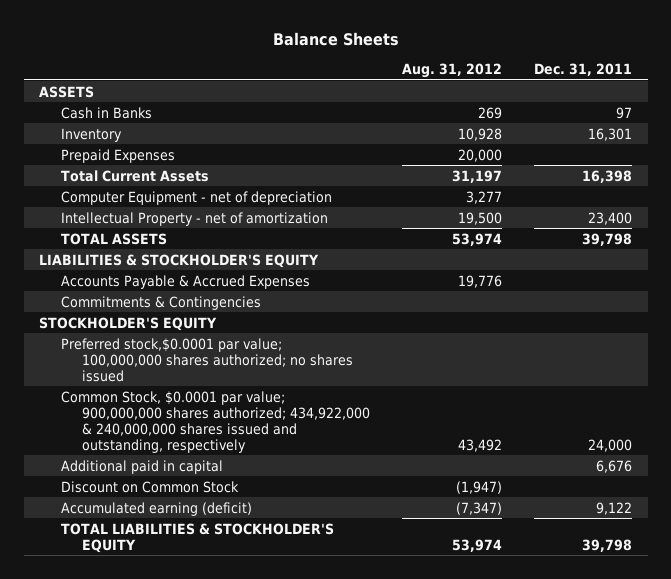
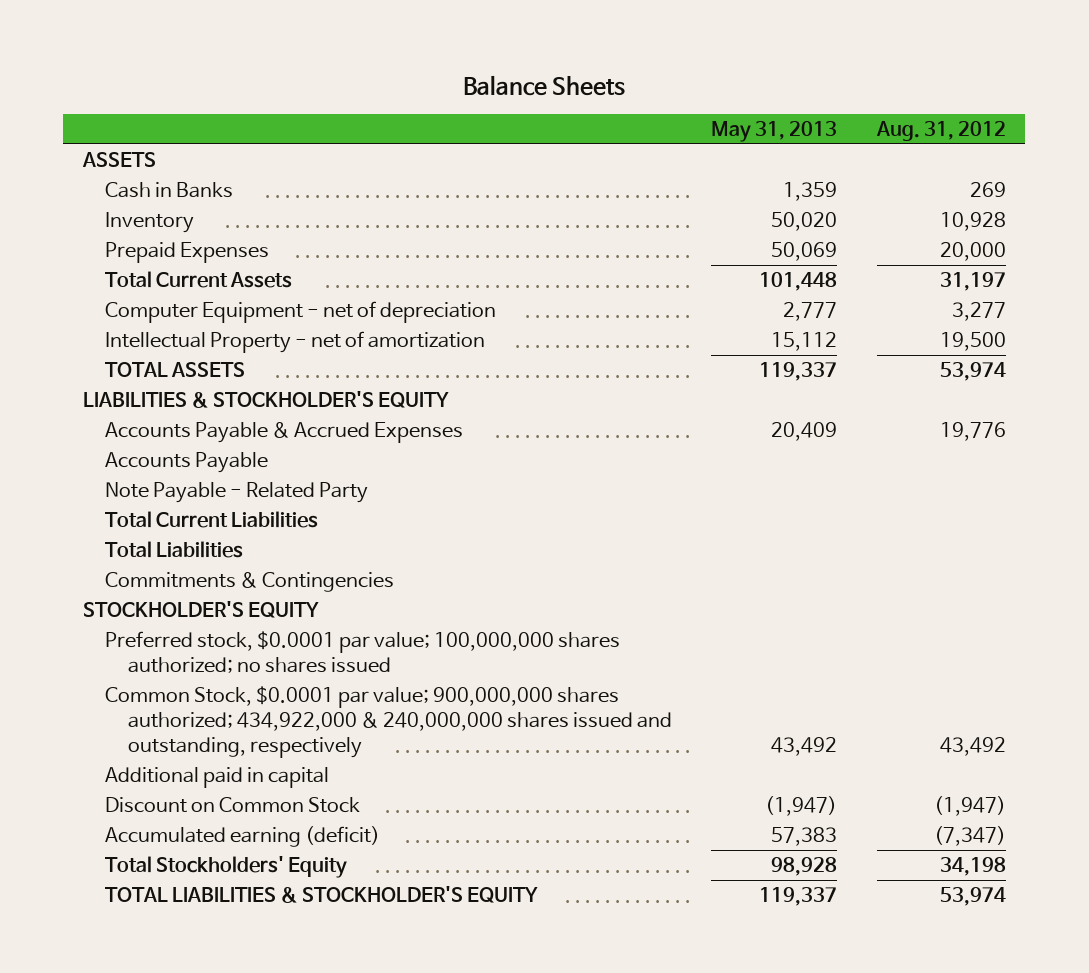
[533,63,632,77] Dec. 31, 2011 -> none
none -> [711,120,838,142] May 31, 2013
none -> [105,452,269,474] Accounts Payable
none -> [105,482,369,504] Note Payable - Related Party
none -> [105,511,319,529] Total Current Liabilities
none -> [105,541,244,559] Total Liabilities
[60,337,354,382] Preferred stock,$0.0001 par value; 100,000,000 shares authorized; no shares issued -> [105,631,621,674] Preferred stock, $0.0001 par value; 100,000,000 shares authorized; no shares issued
none -> [105,856,348,879] Total Stockholders' Equity

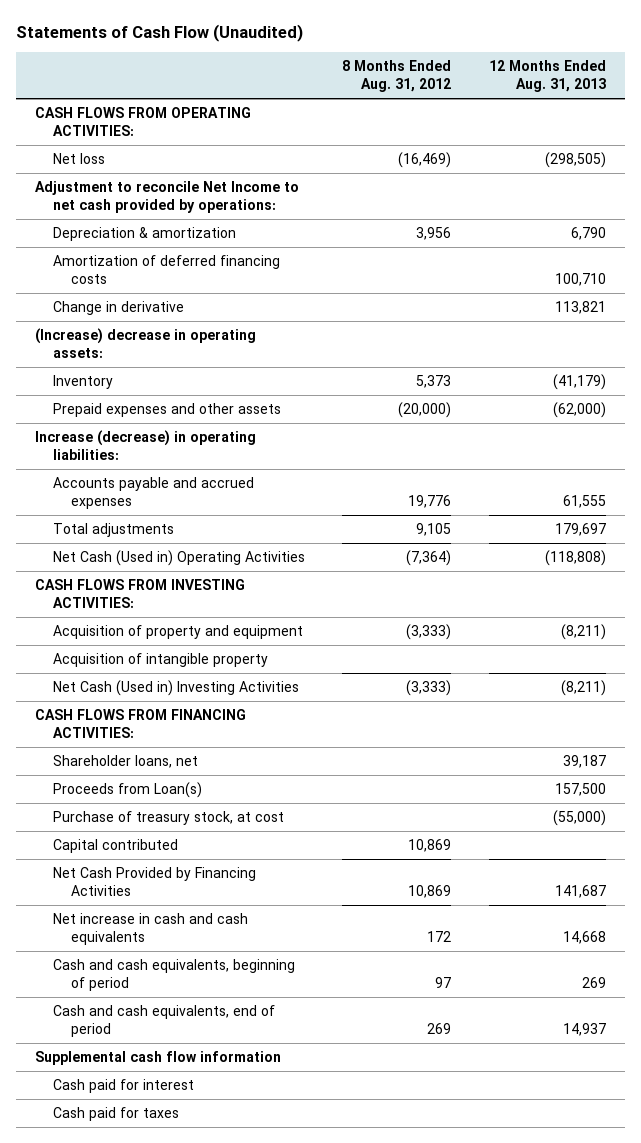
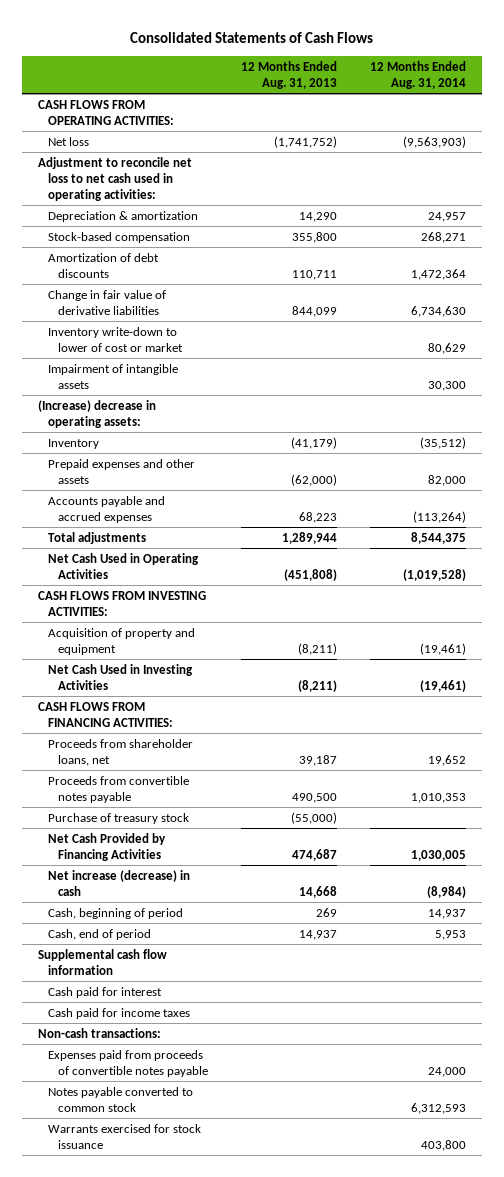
[16,24,304,43] Statements of Cash Flow (Unaudited) -> [129,31,373,43] Consolidated Statements of Cash Flows
[342,60,452,93] 8 Months Ended Aug. 31, 2012 -> none
none -> [369,60,466,89] 12 Months Ended Aug. 31, 2014
[544,151,606,168] (298,505) -> [273,136,337,149] (1,741,752)
[34,180,299,214] Adjustment to reconcile Net Income to net cash provided by operations: -> [38,157,193,202] Adjustment to reconcile net loss to net cash used in operating activities:
[570,226,606,240] 6,790 -> [298,212,337,223] 14,290
none -> [48,232,191,244] Stock-based compensation
[52,254,280,285] Amortization of deferred financing costs -> [48,253,160,279] Amortization of debt discounts
[554,273,606,287] 100,710 -> [291,270,337,281] 110,711
[52,300,184,315] Change in derivative -> [48,290,167,316] Change in fair value of derivative liabilities
[554,300,606,314] 113,821 -> [291,306,337,318] 844,099
none -> [48,327,184,353] Inventory write-down to lower of cost or market
none -> [48,364,179,390] Impairment of intangible assets
[34,429,256,461] Increase (decrease) in operating liabilities: -> none
[562,495,606,509] 61,555 -> [298,512,337,524] 68,223
[554,522,606,536] 179,697 -> [281,532,337,545] 1,289,944
[52,549,305,566] Net Cash (Used in) Operating Activities -> [48,553,200,580] Net Cash Used in Operating Activities
[544,549,606,566] (118,808) -> [283,569,337,582] (451,808)
[52,652,268,667] Acquisition of intangible property -> none
[52,679,299,696] Net Cash (Used in) Investing Activities -> [48,664,194,691] Net Cash Used in Investing Activities
[52,754,198,768] Shareholder loans, net -> none
[52,838,178,853] Capital contributed -> none
[52,781,202,798] Proceeds from Loan(s) -> [48,739,194,767] Proceeds from shareholder loans, net
[554,782,606,796] 157,500 -> [298,755,337,767] 39,187
none -> [48,776,190,804] Proceeds from convertible notes payable
[52,810,284,825] Purchase of treasury stock, at cost -> [48,813,190,825] Purchase of treasury stock
[554,885,606,899] 141,687 -> [291,849,337,862] 474,687
[52,912,248,946] Net increase in cash and cash equivalents -> [48,870,191,897] Net increase (decrease) in cash
[52,958,295,992] Cash and cash equivalents, beginning of period -> [48,908,184,920] Cash, beginning of period
[52,1004,275,1038] Cash and cash equivalents, end of period -> [48,929,152,941] Cash, end of period
[52,1106,179,1121] Cash paid for taxes -> [48,1008,191,1020] Cash paid for income taxes
none -> [38,1028,162,1039] Non-cash transactions:
none -> [48,1050,209,1078] Expenses paid from proceeds of convertible notes payable
none -> [48,1087,194,1113] Notes payable converted to common stock
none -> [48,1124,202,1150] Warrants exercised for stock issuance

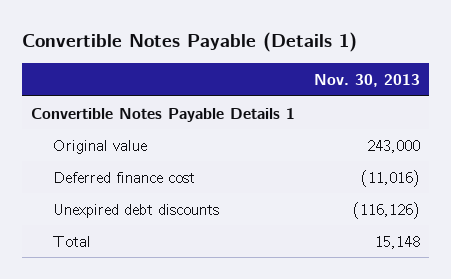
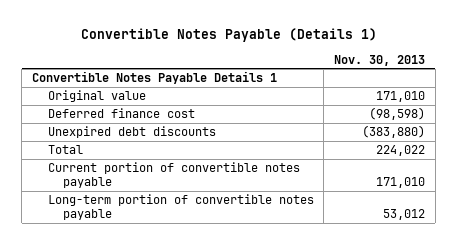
[367,139,421,153] 243,000 -> [376,90,426,102] 171,010
[361,169,421,187] (11,016) -> [369,106,426,120] (98,598)
[353,201,421,219] (116,126) -> [362,124,426,138] (383,880)
[375,235,421,249] 15,148 -> [376,144,426,156] 224,022
none -> [47,161,300,188] Current portion of convertible notes payable
none -> [47,193,314,220] Long-term portion of convertible notes payable

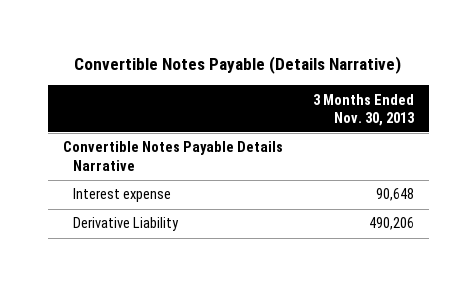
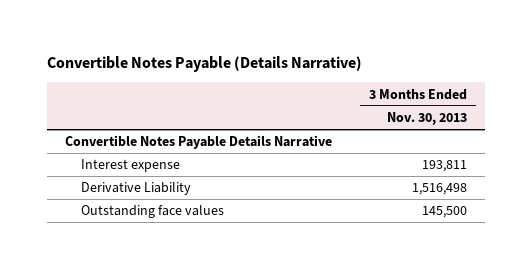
[375,188,414,202] 90,648 -> [421,160,467,173] 193,811
[368,217,414,231] 490,206 -> [411,183,467,196] 1,516,498
none -> [81,205,225,219] Outstanding face values

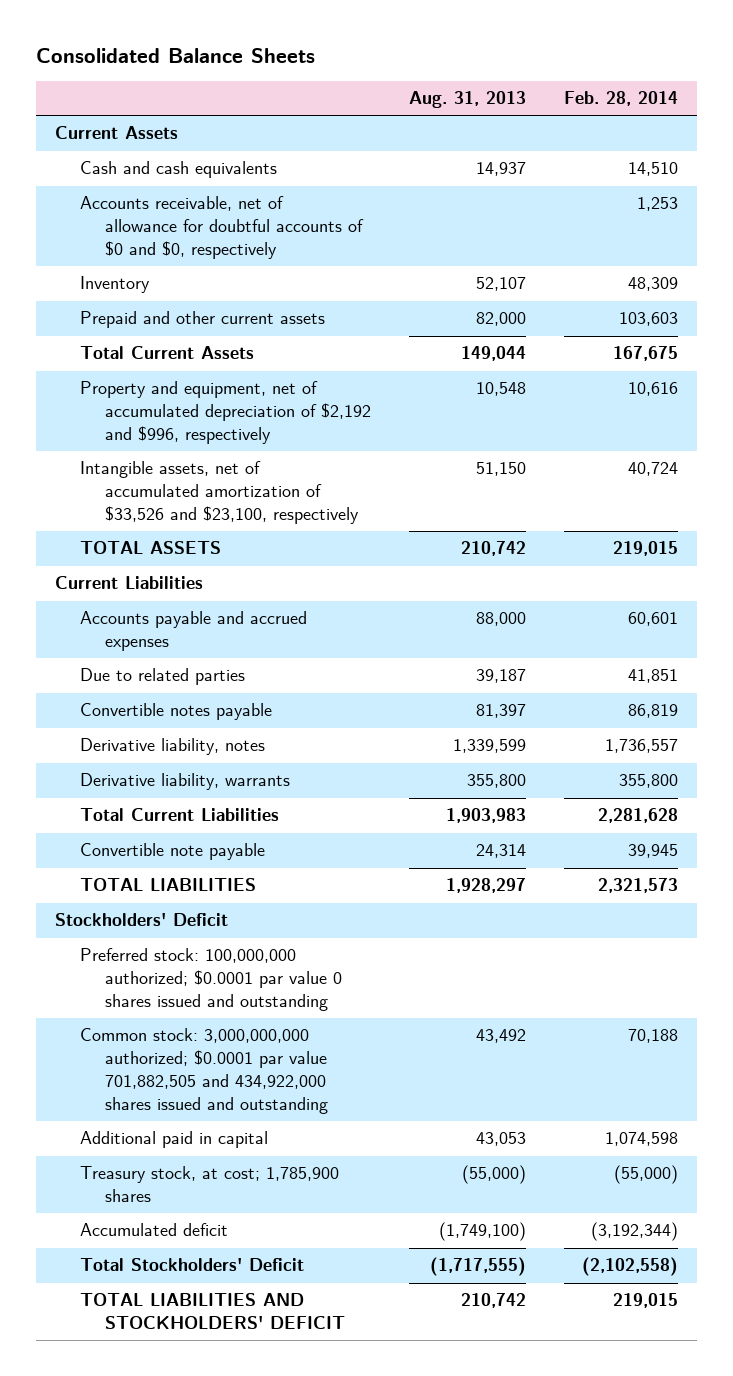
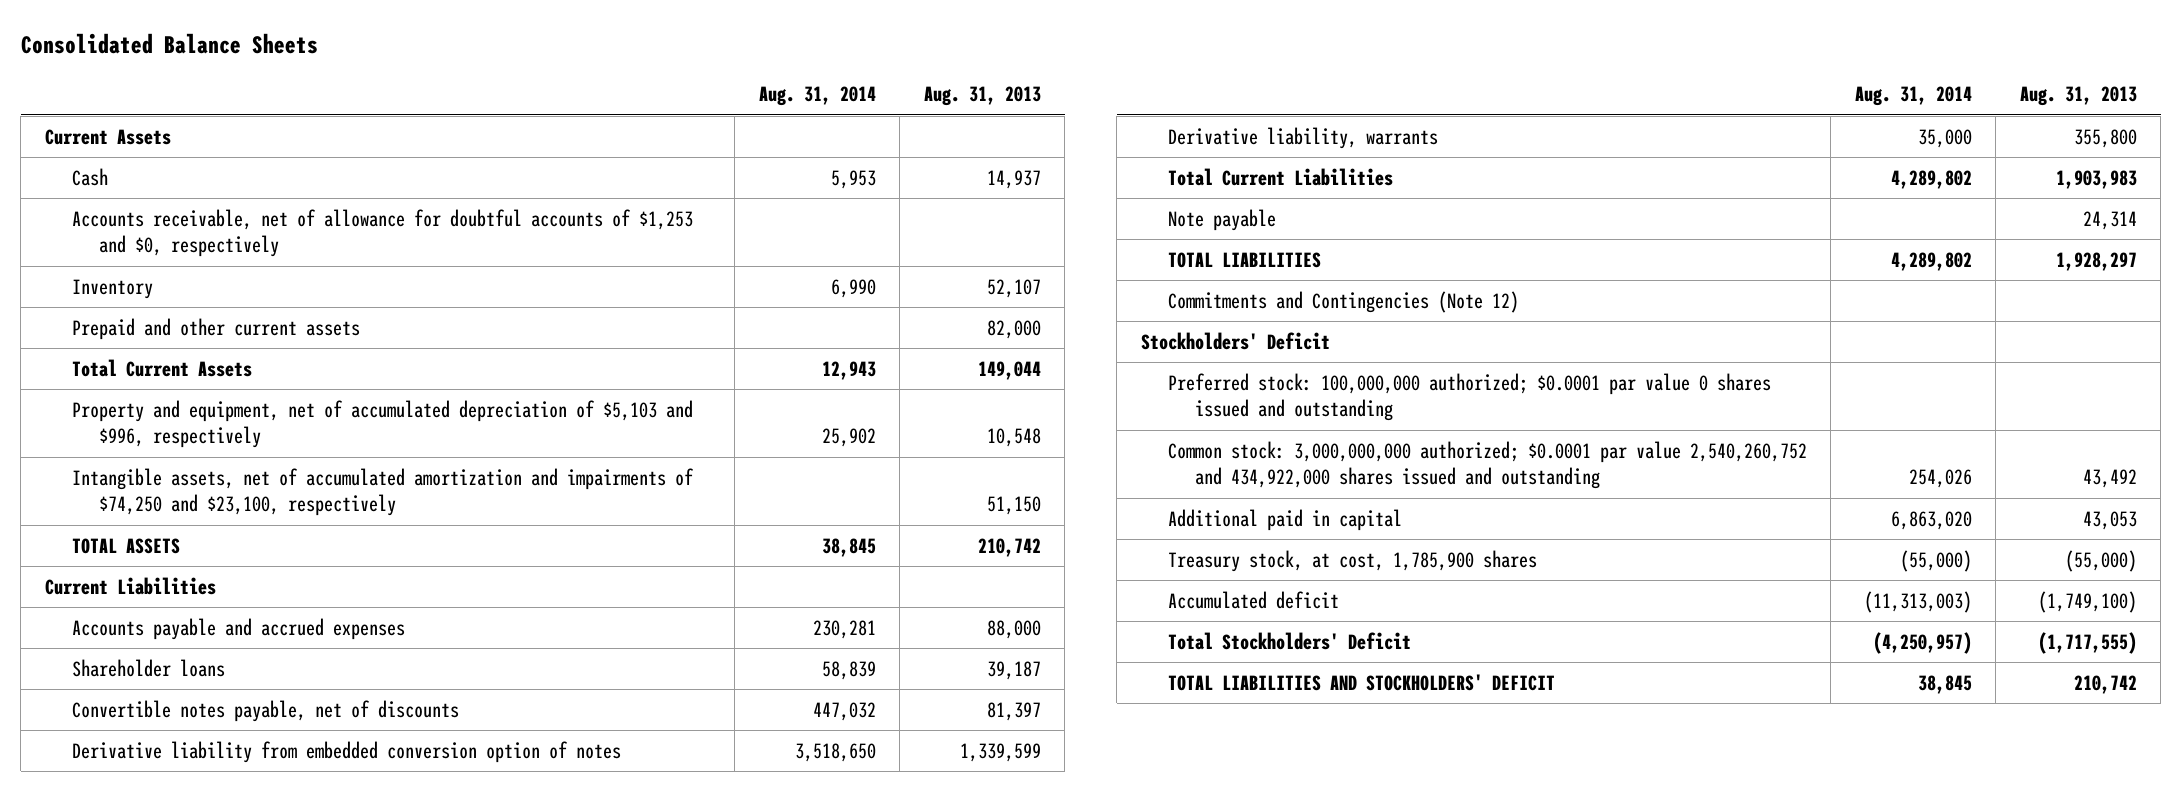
[564,91,679,107] Feb. 28, 2014 -> none
none -> [758,86,876,107] Aug. 31, 2014
[79,161,277,179] Cash and cash equivalents -> [71,167,108,186] Cash
[79,196,364,260] Accounts receivable, net of allowance for doubtful accounts of $0 and $0, respectively -> [71,208,693,258] Accounts receivable, net of allowance for doubtful accounts of $1,253 and $0, respectively
[79,381,371,445] Property and equipment, net of accumulated depreciation of $2,192 and $996, respectively -> [71,399,693,449] Property and equipment, net of accumulated depreciation of $5,103 and $996, respectively
[79,461,359,525] Intangible assets, net of accumulated amortization of $33,526 and $23,100, respectively -> [71,467,694,517] Intangible assets, net of accumulated amortization and impairments of $74,250 and $23,100, respectively
[79,668,245,686] Due to related parties -> [71,658,225,677] Shareholder loans
[79,703,272,721] Convertible notes payable -> [71,699,459,722] Convertible notes payable, net of discounts
[79,738,265,756] Derivative liability, notes -> [71,740,621,763] Derivative liability from embedded conversion option of notes
[79,843,265,861] Convertible note payable -> [1167,208,1276,231] Note payable
none -> [1167,290,1519,313] Commitments and Contingencies (Note 12)
[79,1028,328,1114] Common stock: 3,000,000,000 authorized; $0.0001 par value 701,882,505 and 434,922,000 shares issued and outstanding -> [1167,440,1807,490] Common stock: 3,000,000,000 authorized; $0.0001 par value 2,540,260,752 and 434,922,000 shares issued and outstanding
[79,1166,339,1203] Treasury stock, at cost; 1,785,900 shares -> [1167,549,1537,572] Treasury stock, at cost, 1,785,900 shares

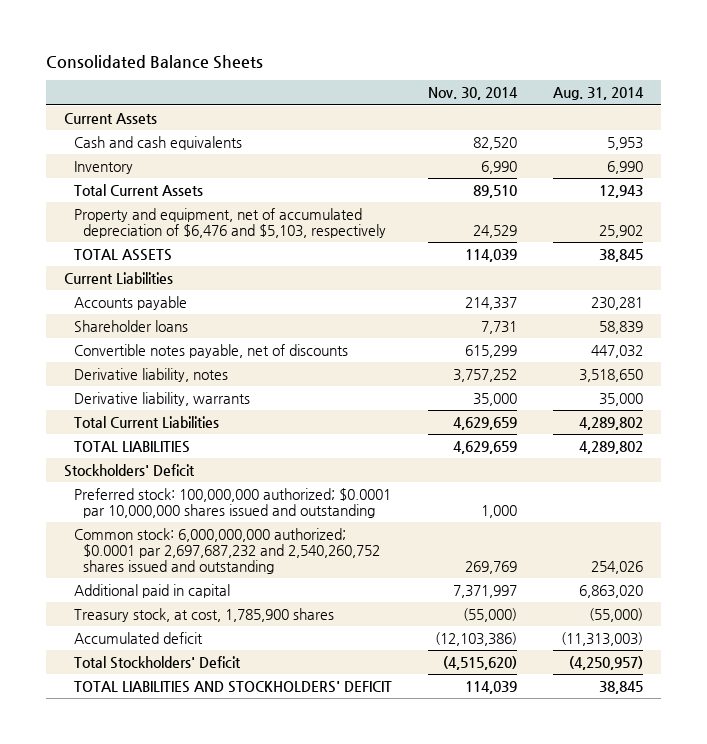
[923,86,1041,107] Aug. 31, 2013 -> none
none -> [427,87,518,101] Nov. 30, 2014
[71,208,693,258] Accounts receivable, net of allowance for doubtful accounts of $1,253 and $0, respectively -> none
[71,167,108,186] Cash -> [73,135,242,150] Cash and cash equivalents
[71,317,360,340] Prepaid and other current assets -> none
[71,467,694,517] Intangible assets, net of accumulated amortization and impairments of $74,250 and $23,100, respectively -> none
[71,399,693,449] Property and equipment, net of accumulated depreciation of $5,103 and $996, respectively -> [73,207,387,238] Property and equipment, net of accumulated depreciation of $6,476 and $5,103, respectively
[71,617,405,640] Accounts payable and accrued expenses -> [73,295,187,310] Accounts payable
[71,740,621,763] Derivative liability from embedded conversion option of notes -> [73,367,228,382] Derivative liability, notes
[1167,208,1276,231] Note payable -> none
[1167,290,1519,313] Commitments and Contingencies (Note 12) -> none
[1167,372,1771,422] Preferred stock: 100,000,000 authorized; $0.0001 par value 0 shares issued and outstanding -> [73,487,391,518] Preferred stock: 100,000,000 authorized; $0.0001 par 10,000,000 shares issued and outstanding
[1167,440,1807,490] Common stock: 3,000,000,000 authorized; $0.0001 par value 2,540,260,752 and 434,922,000 shares issued and outstanding -> [73,527,381,574] Common stock: 6,000,000,000 authorized; $0.0001 par 2,697,687,232 and 2,540,260,752 shares issued and outstanding

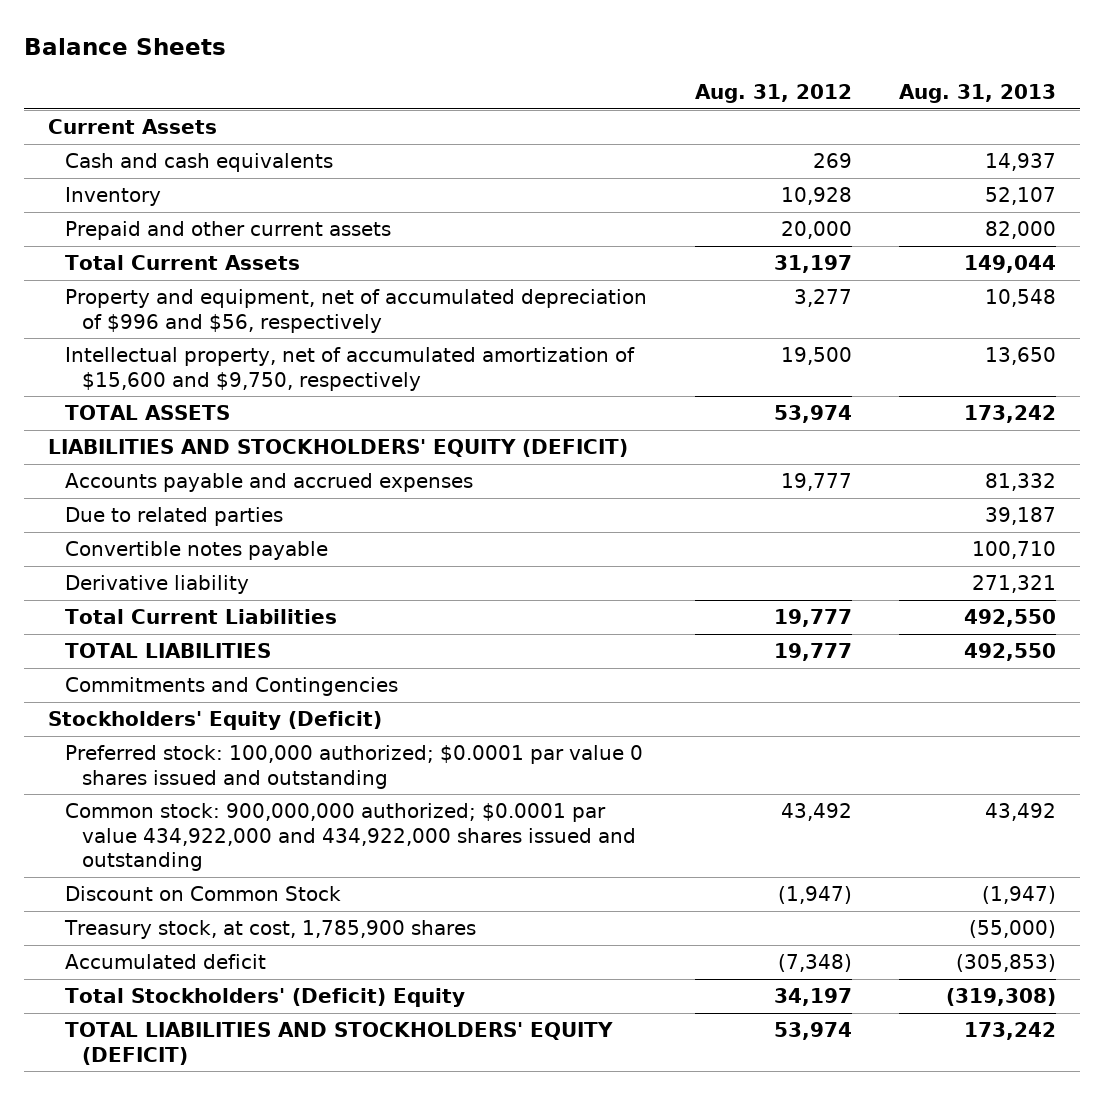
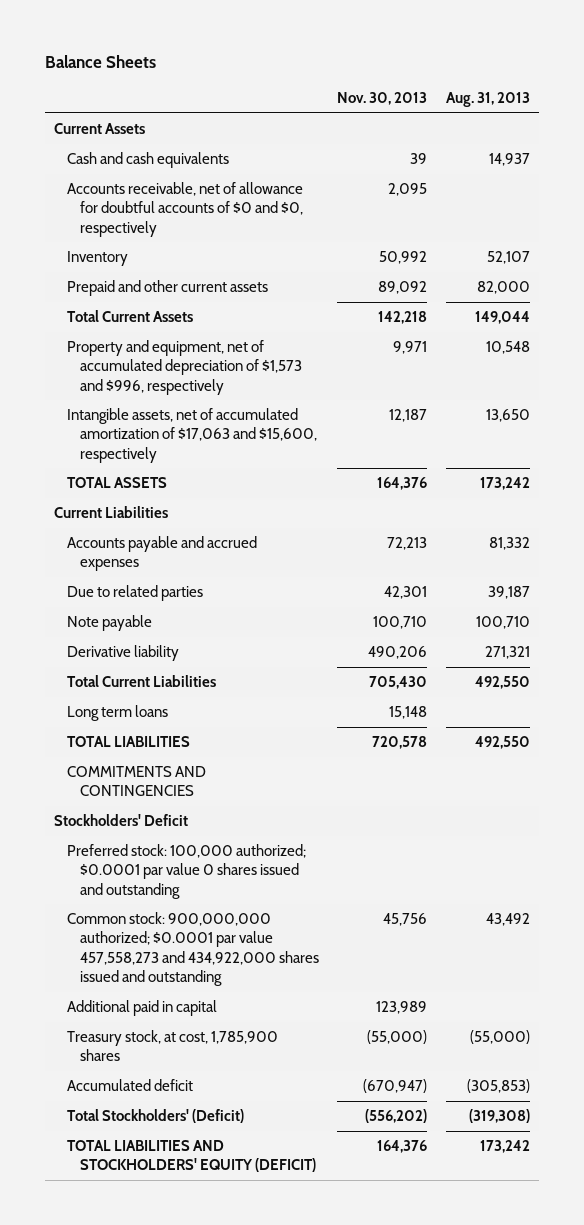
[694,83,852,103] Aug. 31, 2012 -> none
none -> [337,92,428,106] Nov. 30, 2013
none -> [66,182,303,237] Accounts receivable, net of allowance for doubtful accounts of $0 and $0, respectively
[65,289,648,333] Property and equipment, net of accumulated depreciation of $996 and $56, respectively -> [66,340,302,395] Property and equipment, net of accumulated depreciation of $1,573 and $996, respectively
[65,347,636,391] Intellectual property, net of accumulated amortization of $15,600 and $9,750, respectively -> [66,408,317,463] Intangible assets, net of accumulated amortization of $17,063 and $15,600, respectively
[47,439,628,458] LIABILITIES AND STOCKHOLDERS' EQUITY (DEFICIT) -> none
none -> [54,506,169,519] Current Liabilities
[65,541,329,561] Convertible notes payable -> [66,615,152,632] Note payable
none -> [66,705,168,722] Long term loans
[65,677,399,697] Commitments and Contingencies -> [66,766,206,797] COMMITMENTS AND CONTINGENCIES
[47,711,382,731] Stockholders' Equity (Deficit) -> [54,814,189,827] Stockholders' Deficit
[65,886,342,902] Discount on Common Stock -> none
[65,803,637,871] Common stock: 900,000,000 authorized; $0.0001 par value 434,922,000 and 434,922,000 shares issued and outstanding -> [66,912,319,987] Common stock: 900,000,000 authorized; $0.0001 par value 457,558,273 and 434,922,000 shares issued and outstanding
none -> [66,1000,217,1017] Additional paid in capital
[65,988,466,1008] Total Stockholders' (Deficit) Equity -> [66,1109,244,1124] Total Stockholders' (Deficit)

